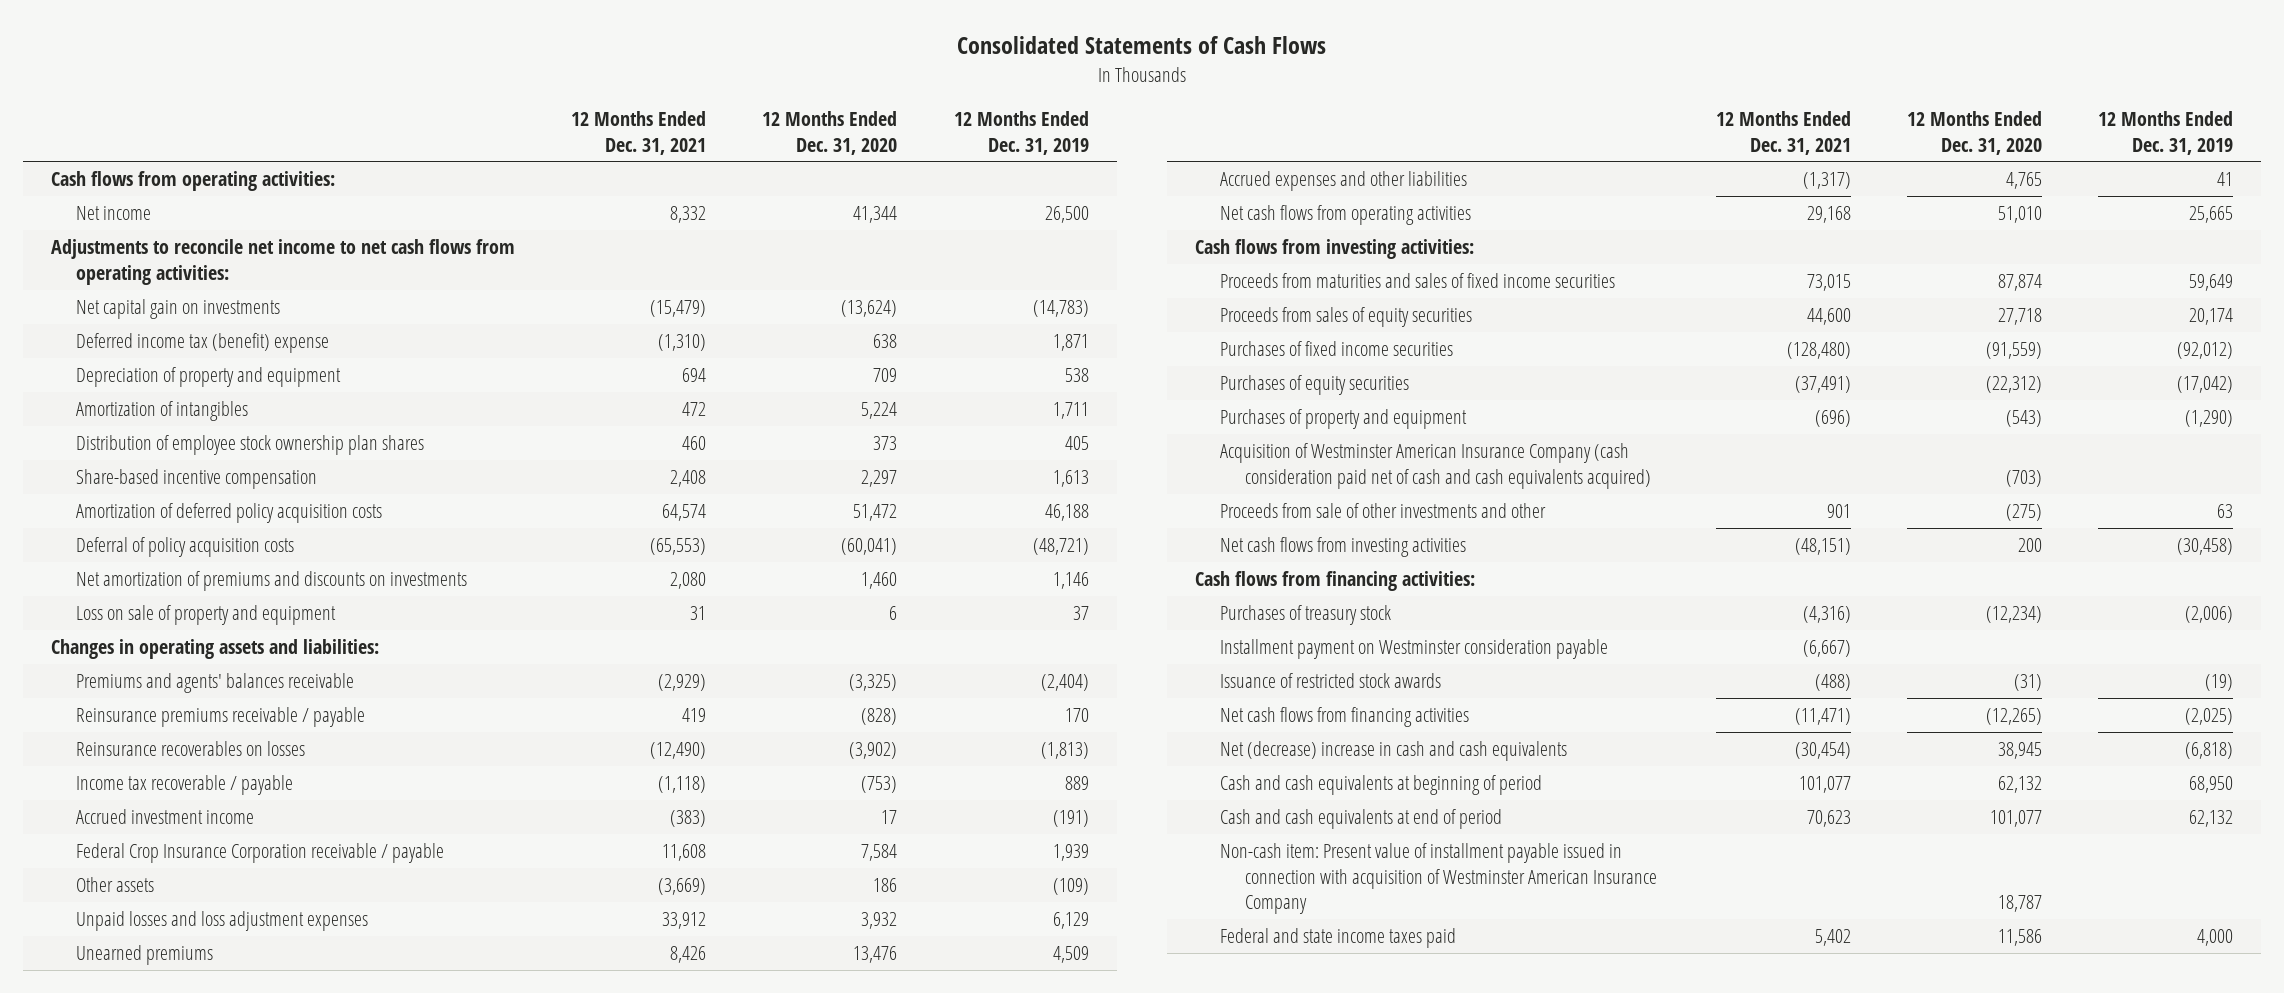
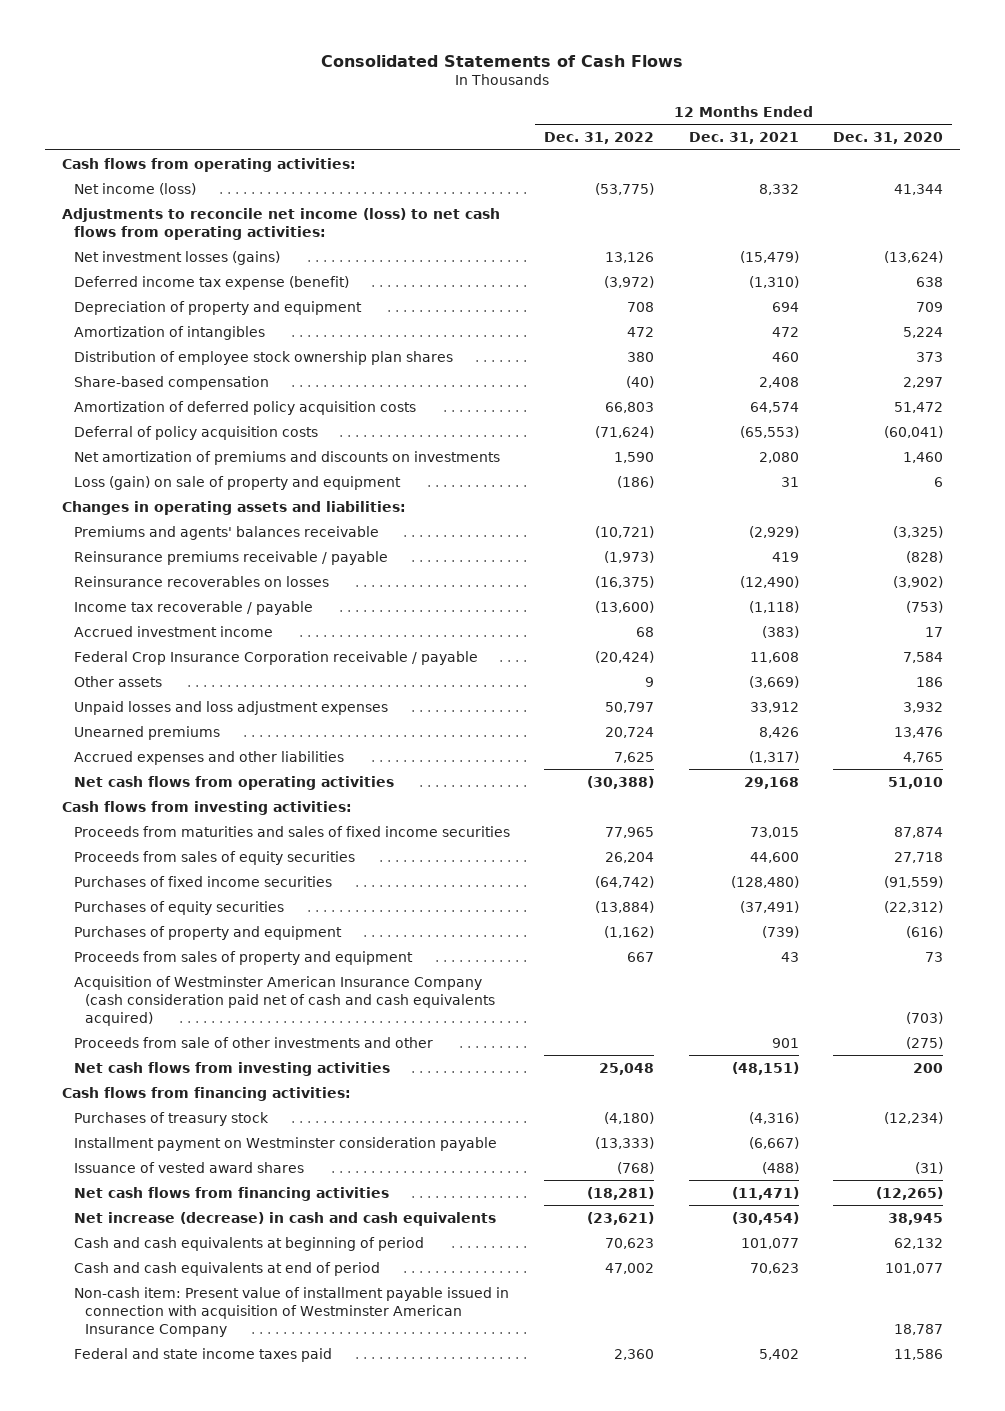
[953,111,1089,155] 12 Months Ended Dec. 31, 2019 -> none
none -> [544,132,655,145] Dec. 31, 2022
[75,206,151,221] Net income -> [73,182,196,195] Net income (loss)
[50,239,515,285] Adjustments to reconcile net income to net cash flows from operating activities: -> [61,207,500,240] Adjustments to reconcile net income (loss) to net cash flows from operating activities:
[75,299,280,320] Net capital gain on investments -> [73,250,280,265] Net investment losses (gains)
[75,333,329,354] Deferred income tax (benefit) expense -> [73,275,349,290] Deferred income tax expense (benefit)
[75,469,317,490] Share-based incentive compensation -> [73,375,269,390] Share-based compensation
[75,605,336,626] Loss on sale of property and equipment -> [73,475,401,490] Loss (gain) on sale of property and equipment
[1814,410,1851,428] (696) -> [761,925,799,938] (739)
[2005,410,2042,428] (543) -> [905,925,943,938] (616)
none -> [73,950,413,965] Proceeds from sales of property and equipment
[1220,673,1442,689] Issuance of restricted stock awards -> [73,1161,304,1173] Issuance of vested award shares
[1220,741,1568,762] Net (decrease) increase in cash and cash equivalents -> [73,1211,496,1226] Net increase (decrease) in cash and cash equivalents

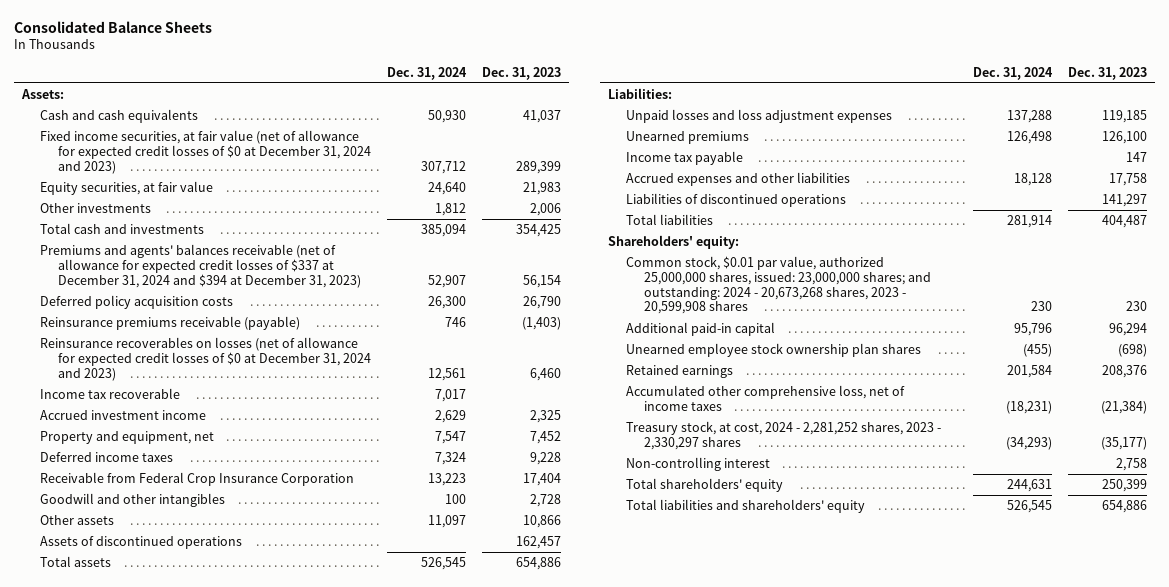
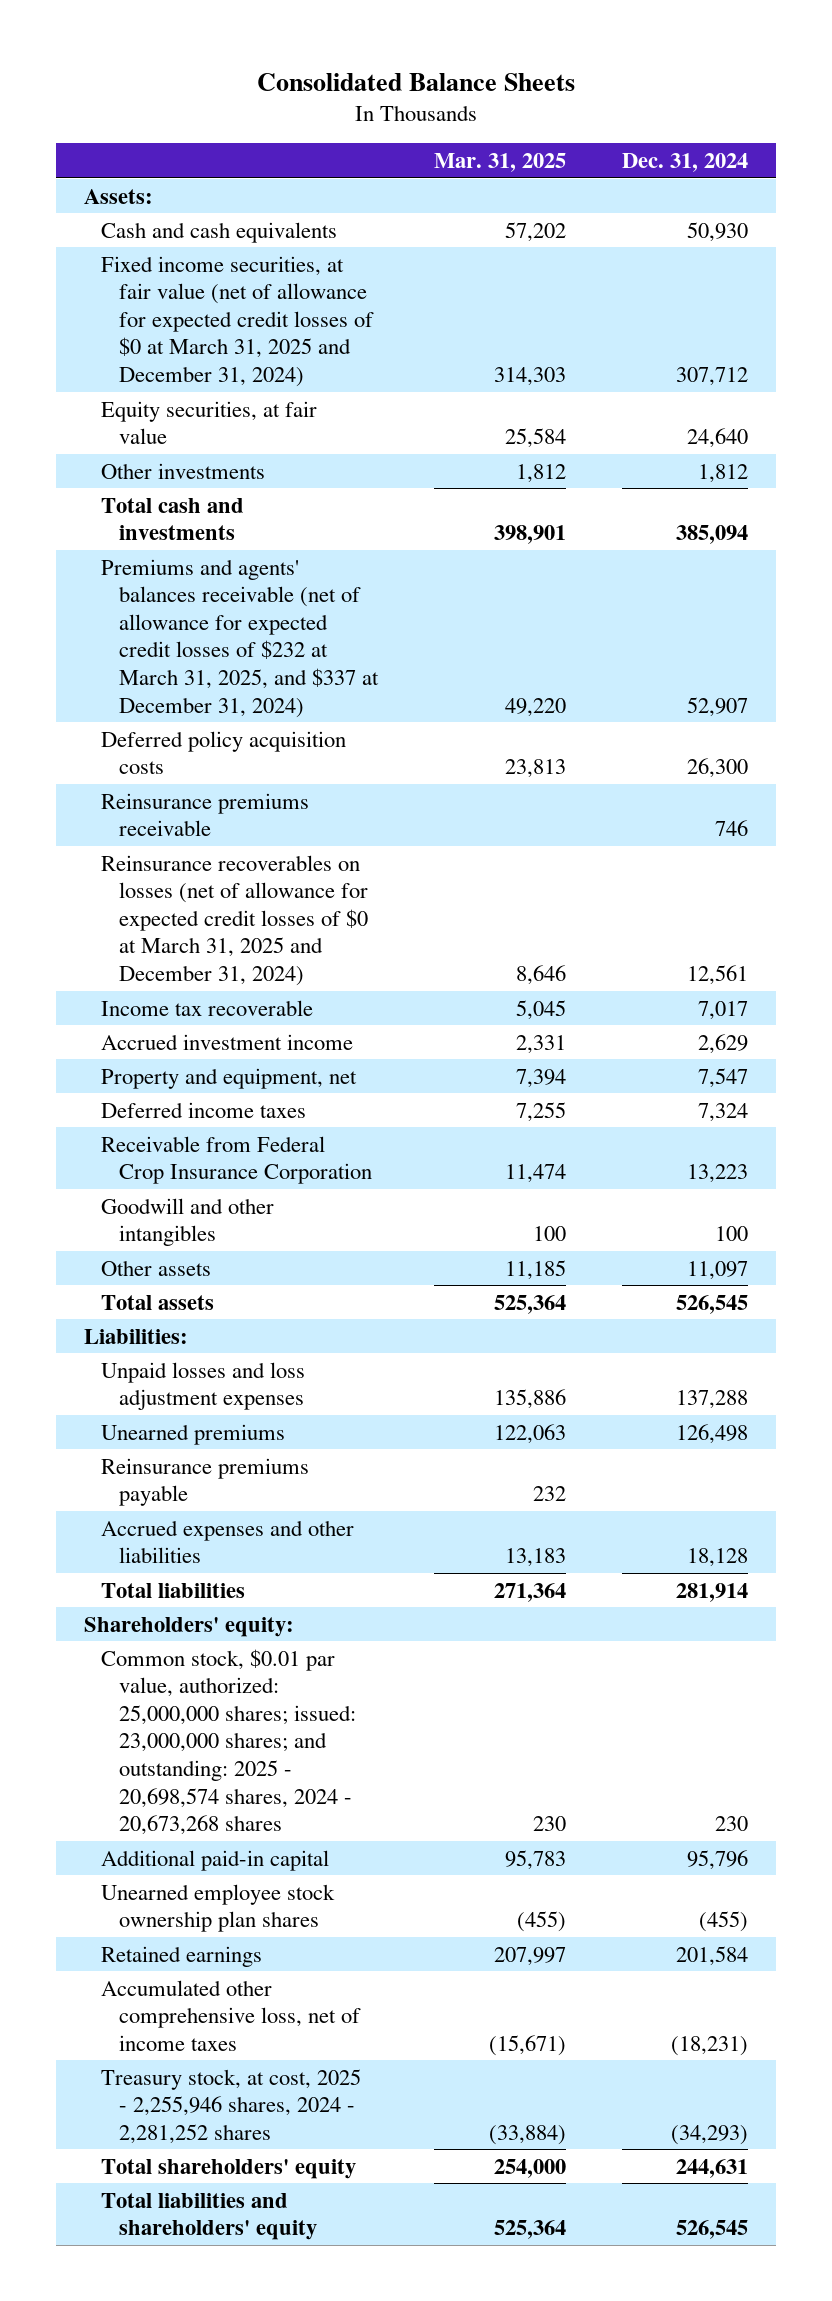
[482,66,562,80] Dec. 31, 2023 -> none
none -> [434,153,567,173] Mar. 31, 2025
[39,130,371,174] Fixed income securities, at fair value (net of allowance for expected credit losses of $0 at December 31, 2024 and 2023) -> [101,255,374,387] Fixed income securities, at fair value (net of allowance for expected credit losses of $0 at March 31, 2025 and December 31, 2024)
[39,244,361,288] Premiums and agents' balances receivable (net of allowance for expected credit losses of $337 at December 31, 2024 and $394 at December 31, 2023) -> [101,558,379,718] Premiums and agents' balances receivable (net of allowance for expected credit losses of $232 at March 31, 2025, and $337 at December 31, 2024)
[39,316,300,331] Reinsurance premiums receivable (payable) -> [101,792,310,837] Reinsurance premiums receivable
[39,337,371,381] Reinsurance recoverables on losses (net of allowance for expected credit losses of $0 at December 31, 2024 and 2023) -> [101,854,368,986] Reinsurance recoverables on losses (net of allowance for expected credit losses of $0 at March 31, 2025 and December 31, 2024)
[39,536,242,550] Assets of discontinued operations -> none
[625,151,743,166] Income tax payable -> none
none -> [101,1457,310,1507] Reinsurance premiums payable
[625,193,846,208] Liabilities of discontinued operations -> none
[625,256,931,315] Common stock, $0.01 par value, authorized 25,000,000 shares, issued: 23,000,000 shares; and outstanding: 2024 - 20,673,268 shares, 2023 - 20,599,908 shares -> [101,1648,356,1836] Common stock, $0.01 par value, authorized: 25,000,000 shares; issued: 23,000,000 shares; and outstanding: 2025 - 20,698,574 shares, 2024 - 20,673,268 shares
[625,457,770,472] Non-controlling interest -> none
[625,421,941,450] Treasury stock, at cost, 2024 - 2,281,252 shares, 2023 - 2,330,297 shares -> [101,2068,362,2144] Treasury stock, at cost, 2025 - 2,255,946 shares, 2024 - 2,281,252 shares

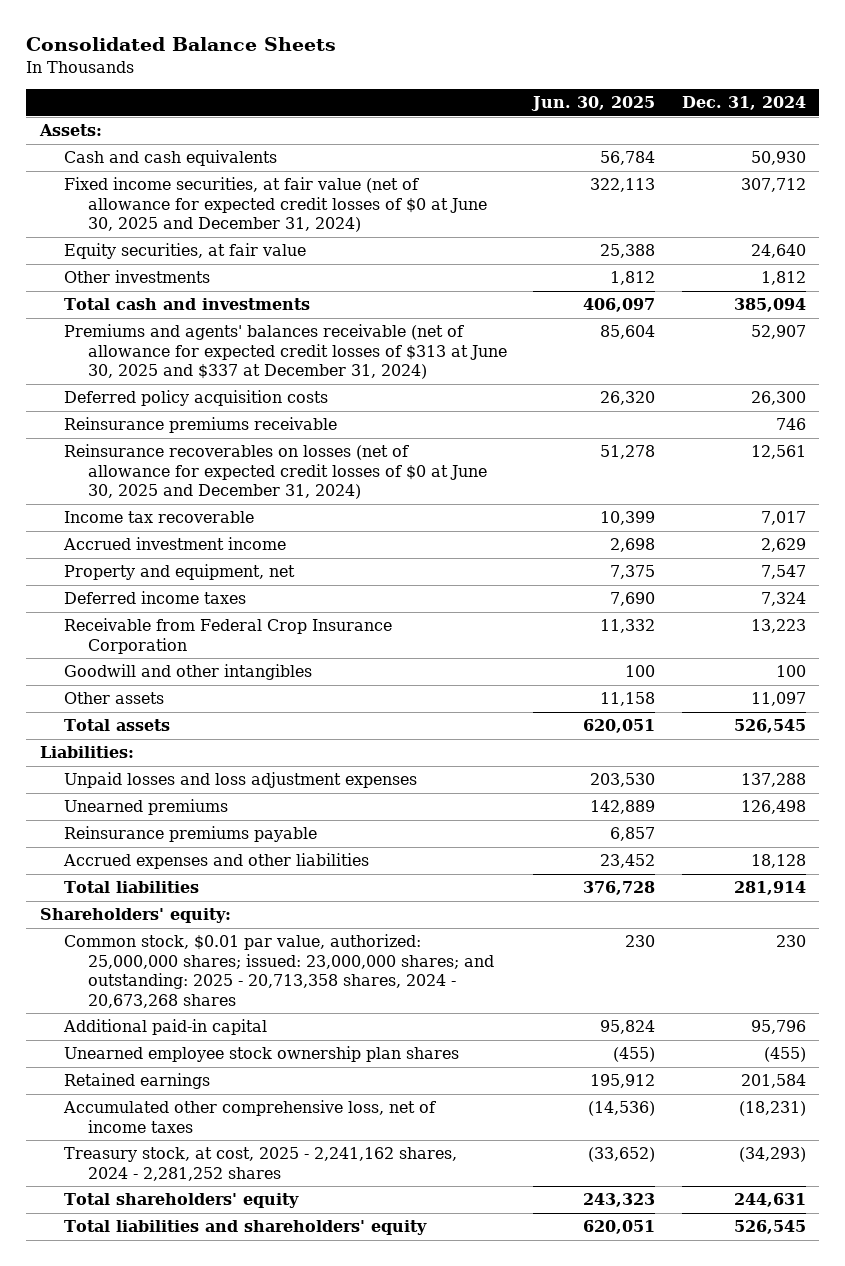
[434,153,567,173] Mar. 31, 2025 -> none
none -> [531,96,656,112] Jun. 30, 2025
[101,255,374,387] Fixed income securities, at fair value (net of allowance for expected credit losses of $0 at March 31, 2025 and December 31, 2024) -> [63,177,487,233] Fixed income securities, at fair value (net of allowance for expected credit losses of $0 at June 30, 2025 and December 31, 2024)
[101,558,379,718] Premiums and agents' balances receivable (net of allowance for expected credit losses of $232 at March 31, 2025, and $337 at December 31, 2024) -> [63,324,507,380] Premiums and agents' balances receivable (net of allowance for expected credit losses of $313 at June 30, 2025 and $337 at December 31, 2024)
[101,854,368,986] Reinsurance recoverables on losses (net of allowance for expected credit losses of $0 at March 31, 2025 and December 31, 2024) -> [63,444,487,500] Reinsurance recoverables on losses (net of allowance for expected credit losses of $0 at June 30, 2025 and December 31, 2024)
[101,1648,356,1836] Common stock, $0.01 par value, authorized: 25,000,000 shares; issued: 23,000,000 shares; and outstanding: 2025 - 20,698,574 shares, 2024 - 20,673,268 shares -> [63,934,494,1008] Common stock, $0.01 par value, authorized: 25,000,000 shares; issued: 23,000,000 shares; and outstanding: 2025 - 20,713,358 shares, 2024 - 20,673,268 shares
[101,2068,362,2144] Treasury stock, at cost, 2025 - 2,255,946 shares, 2024 - 2,281,252 shares -> [63,1147,457,1181] Treasury stock, at cost, 2025 - 2,241,162 shares, 2024 - 2,281,252 shares

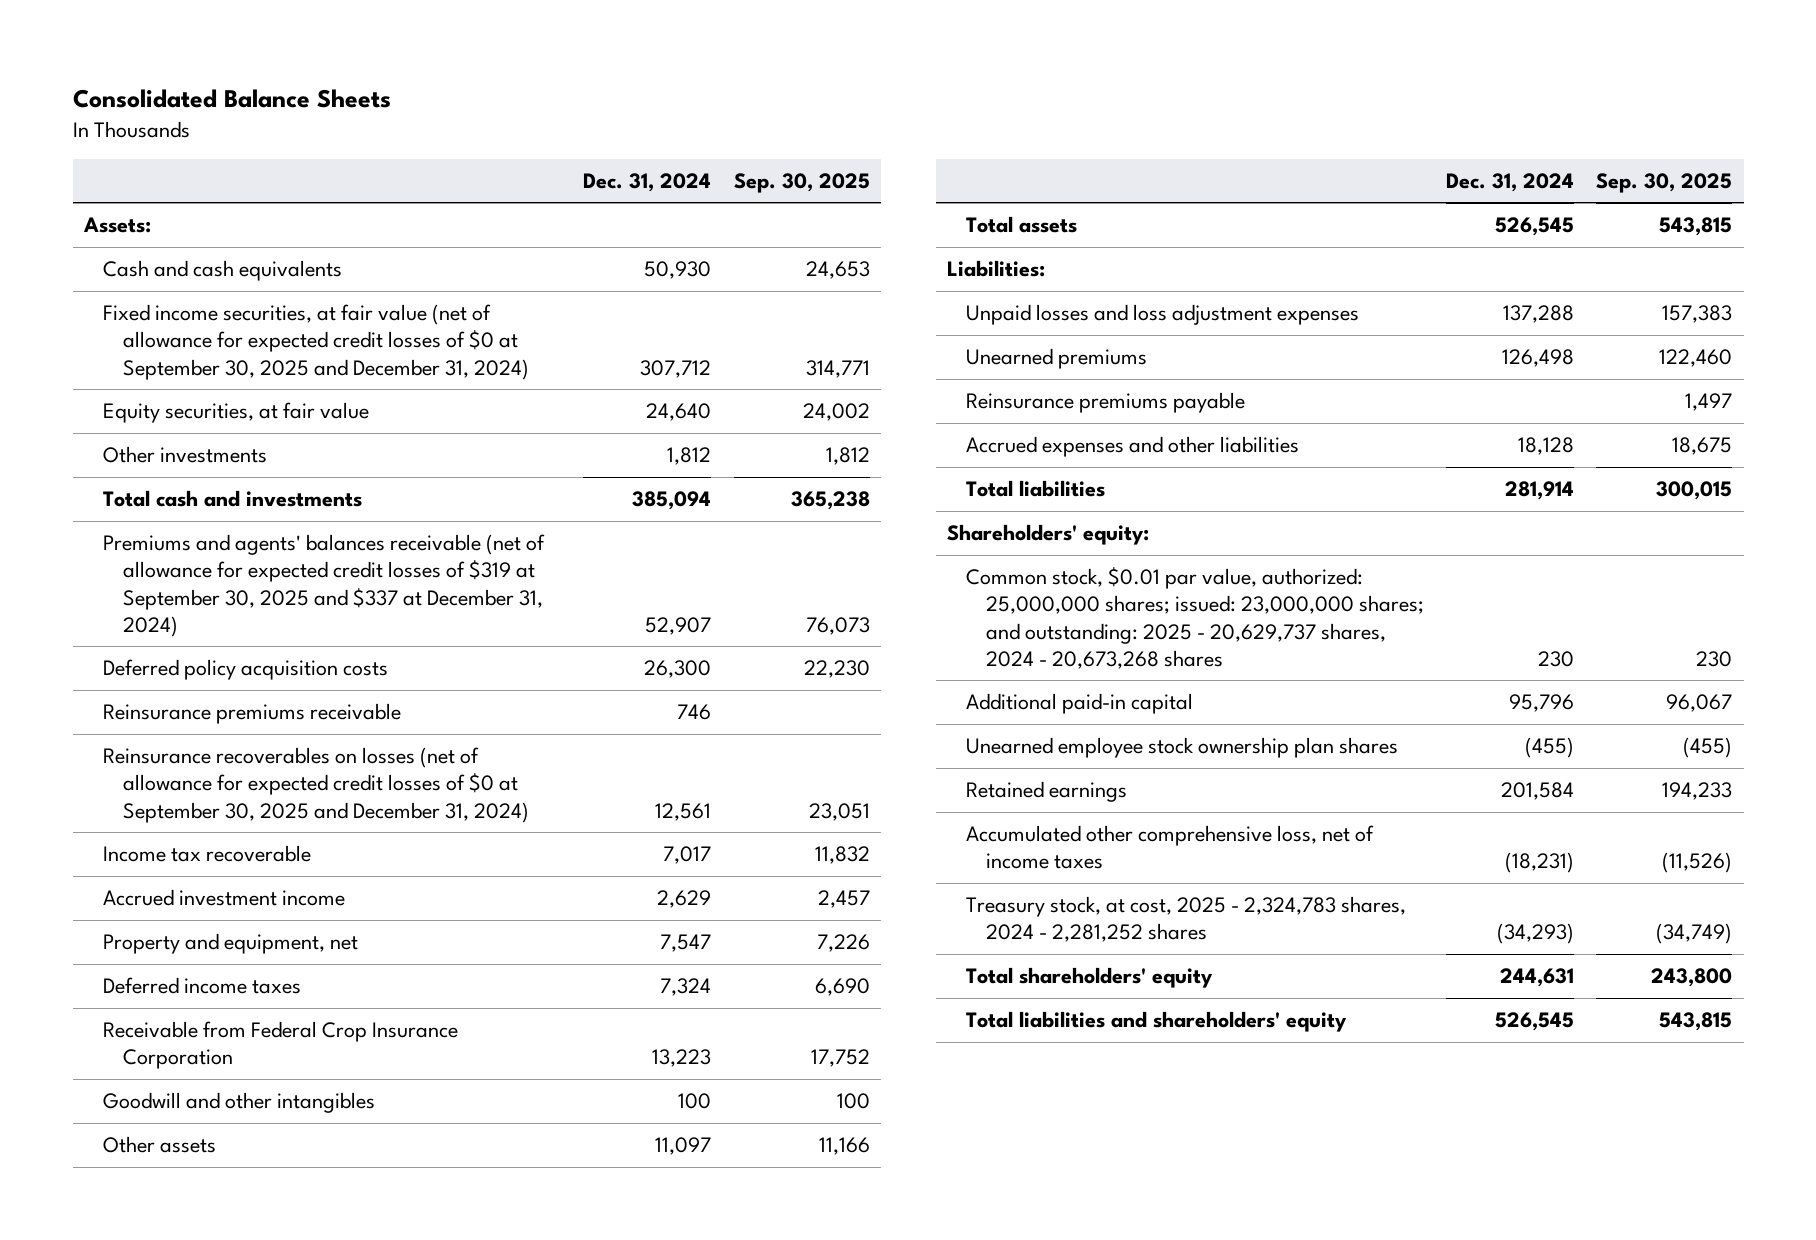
[531,96,656,112] Jun. 30, 2025 -> none
none -> [733,172,870,193] Sep. 30, 2025
[63,177,487,233] Fixed income securities, at fair value (net of allowance for expected credit losses of $0 at June 30, 2025 and December 31, 2024) -> [103,304,529,380] Fixed income securities, at fair value (net of allowance for expected credit losses of $0 at September 30, 2025 and December 31, 2024)
[63,324,507,380] Premiums and agents' balances receivable (net of allowance for expected credit losses of $313 at June 30, 2025 and $337 at December 31, 2024) -> [103,534,546,637] Premiums and agents' balances receivable (net of allowance for expected credit losses of $319 at September 30, 2025 and $337 at December 31, 2024)
[63,444,487,500] Reinsurance recoverables on losses (net of allowance for expected credit losses of $0 at June 30, 2025 and December 31, 2024) -> [103,747,529,823] Reinsurance recoverables on losses (net of allowance for expected credit losses of $0 at September 30, 2025 and December 31, 2024)
[63,934,494,1008] Common stock, $0.01 par value, authorized: 25,000,000 shares; issued: 23,000,000 shares; and outstanding: 2025 - 20,713,358 shares, 2024 - 20,673,268 shares -> [966,567,1424,669] Common stock, $0.01 par value, authorized: 25,000,000 shares; issued: 23,000,000 shares; and outstanding: 2025 - 20,629,737 shares, 2024 - 20,673,268 shares
[63,1147,457,1181] Treasury stock, at cost, 2025 - 2,241,162 shares, 2024 - 2,281,252 shares -> [966,896,1407,943] Treasury stock, at cost, 2025 - 2,324,783 shares, 2024 - 2,281,252 shares

